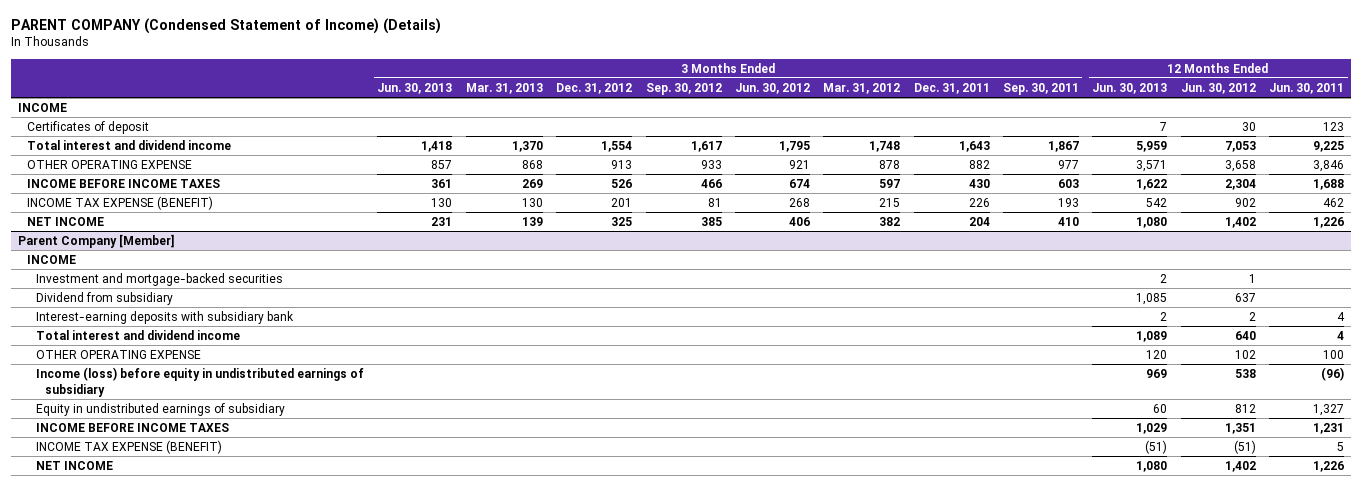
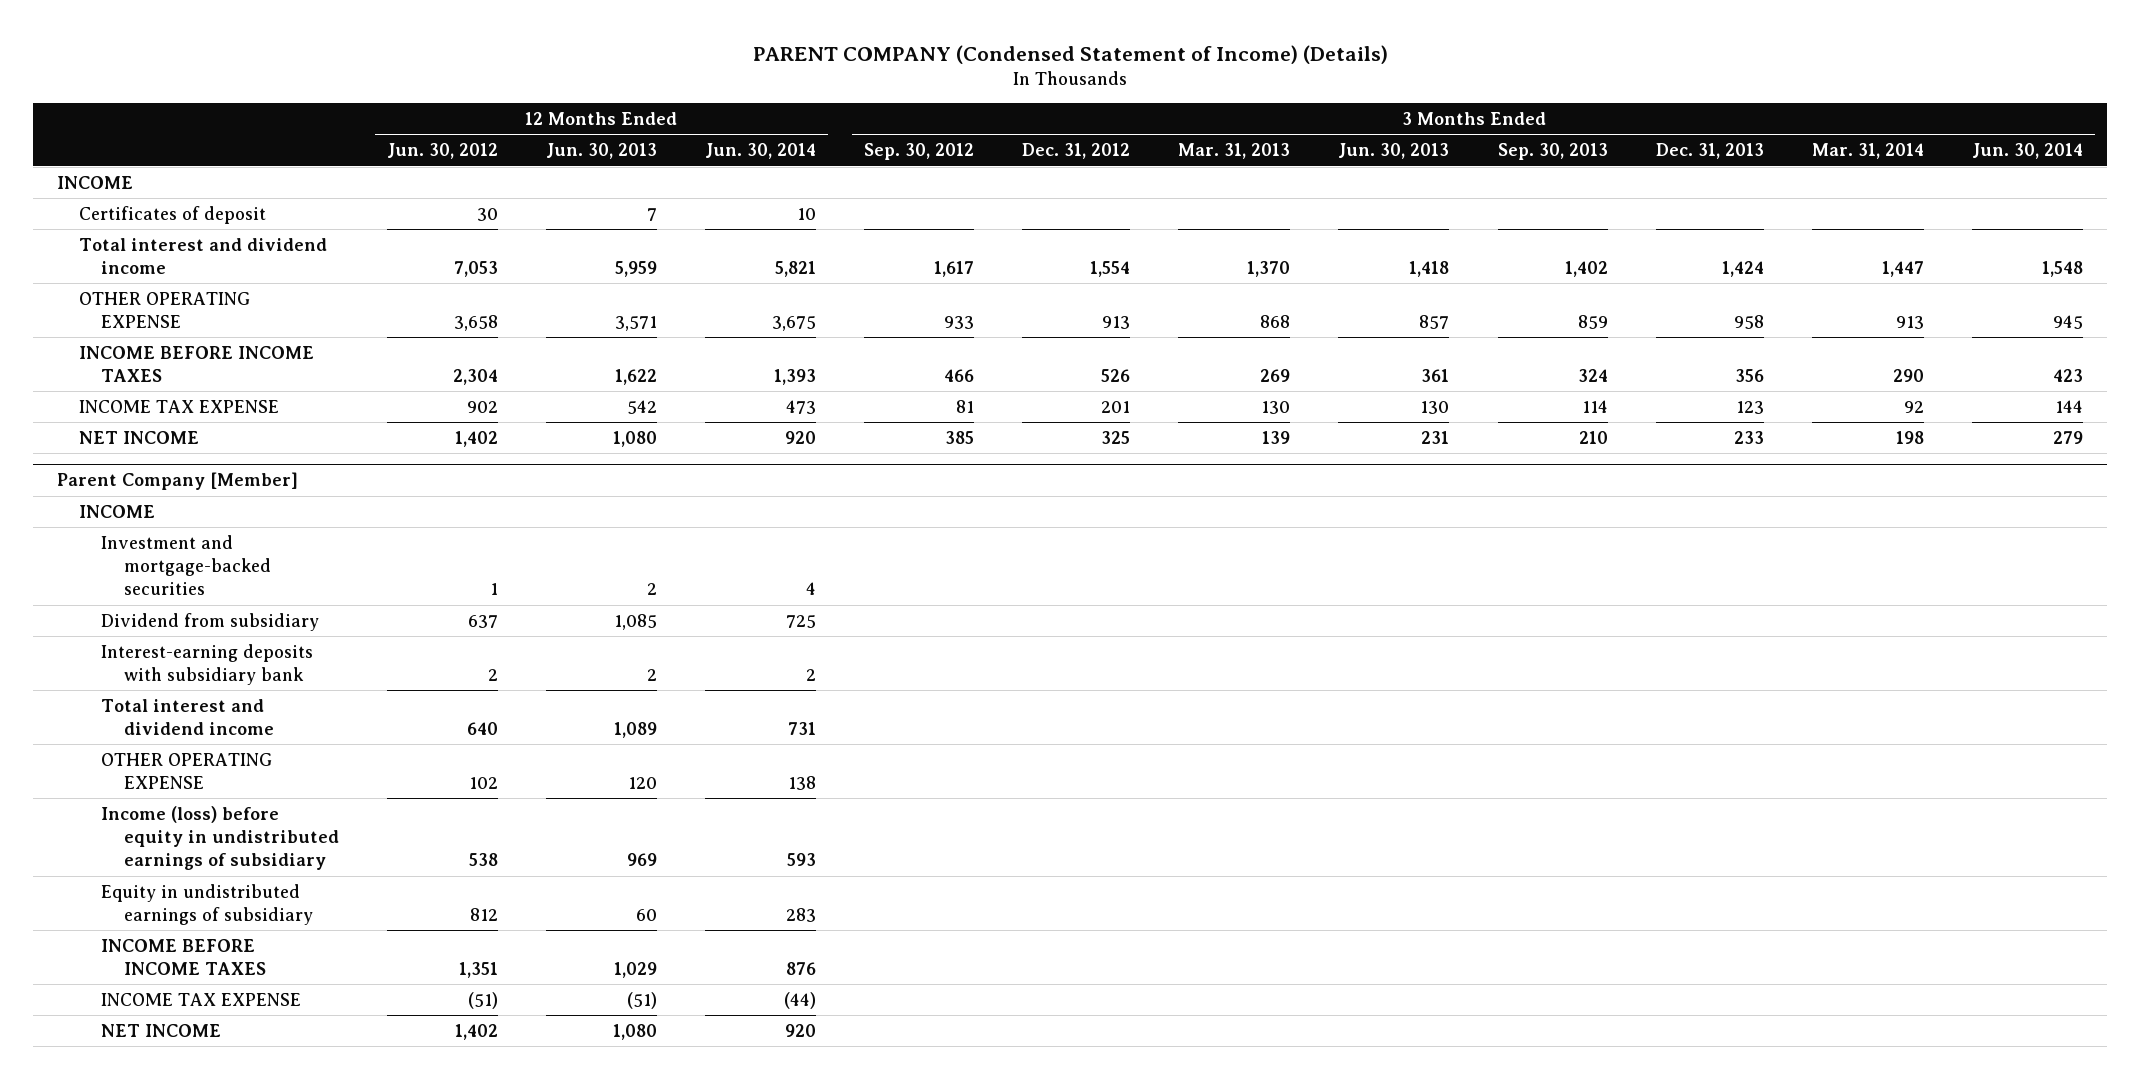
[734,82,810,94] Jun. 30, 2012 -> none
[823,82,901,94] Mar. 31, 2012 -> none
[913,82,990,94] Dec. 31, 2011 -> none
[1003,82,1080,95] Sep. 30, 2011 -> none
[1269,82,1345,94] Jun. 30, 2011 -> none
none -> [705,143,817,160] Jun. 30, 2014
none -> [1497,143,1608,161] Sep. 30, 2013
none -> [1655,143,1764,160] Dec. 31, 2013
none -> [1811,143,1924,160] Mar. 31, 2014
none -> [1971,143,2083,160] Jun. 30, 2014
[26,195,213,210] INCOME TAX EXPENSE (BENEFIT) -> [79,399,280,413] INCOME TAX EXPENSE
[36,439,223,454] INCOME TAX EXPENSE (BENEFIT) -> [101,992,302,1006] INCOME TAX EXPENSE

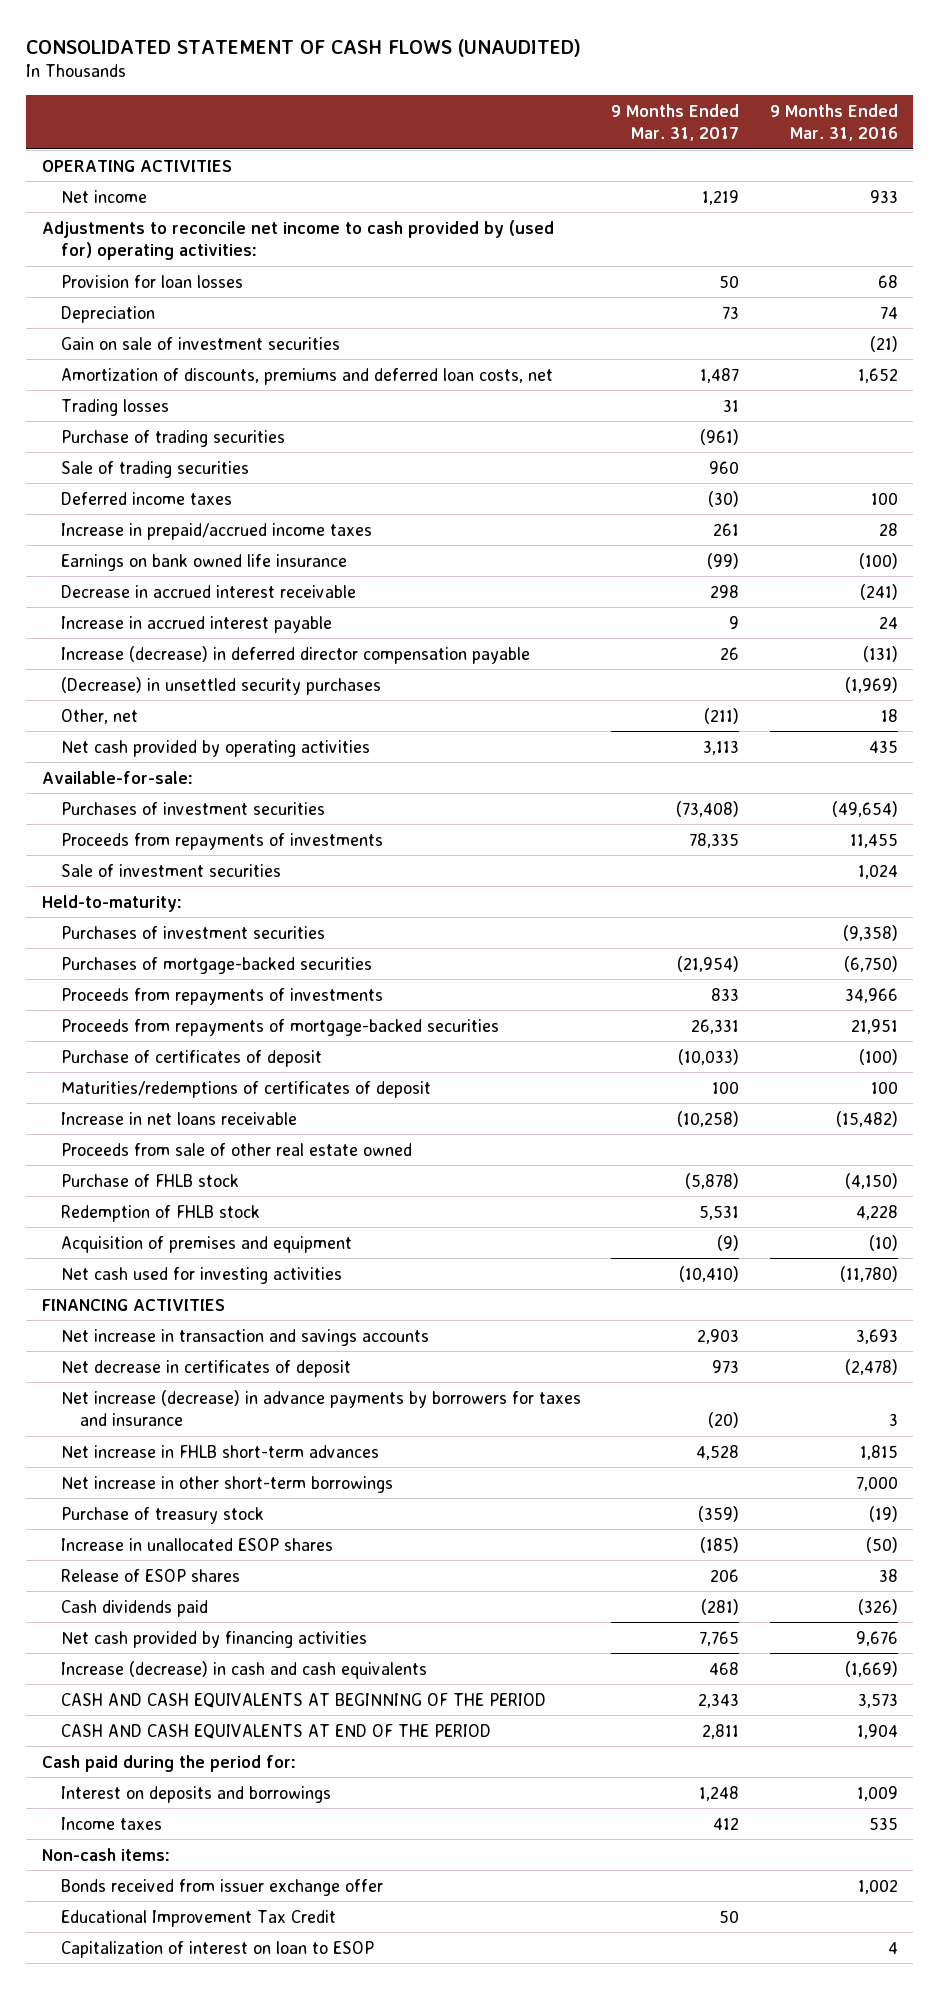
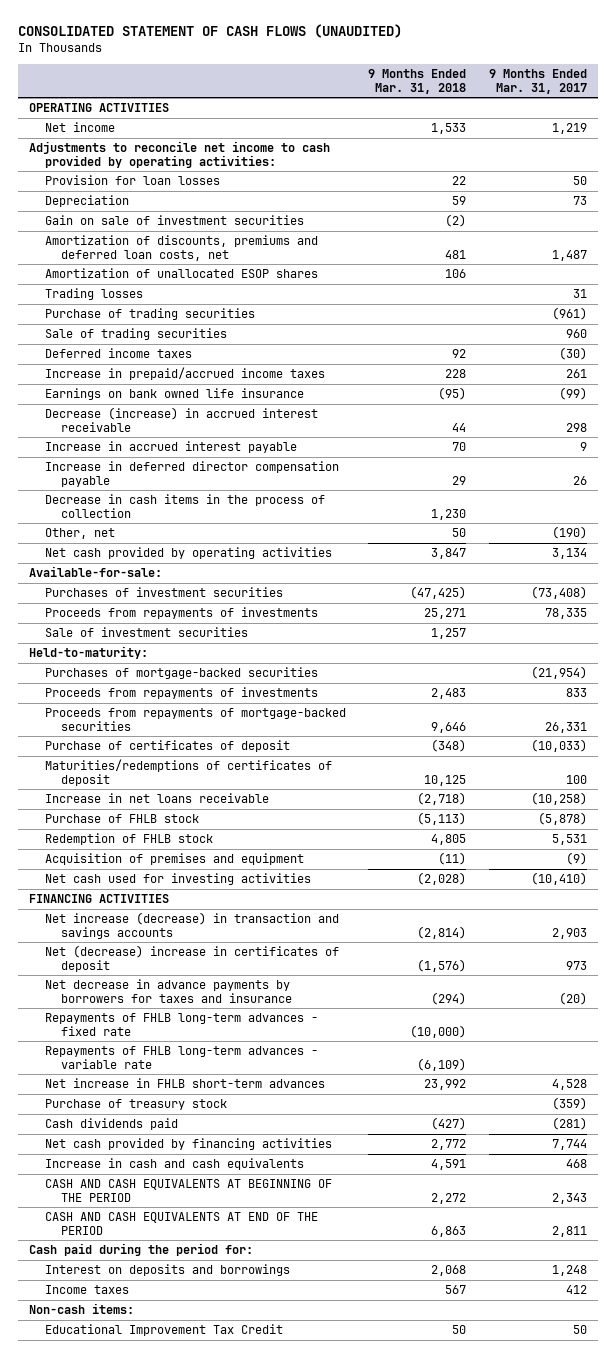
[769,103,898,142] 9 Months Ended Mar. 31, 2016 -> none
none -> [368,68,467,94] 9 Months Ended Mar. 31, 2018
[41,219,554,261] Adjustments to reconcile net income to cash provided by (used for) operating activities: -> [28,141,330,169] Adjustments to reconcile net income to cash provided by operating activities:
none -> [44,268,318,279] Amortization of unallocated ESOP shares
[60,584,356,598] Decrease in accrued interest receivable -> [44,407,318,433] Decrease (increase) in accrued interest receivable
[60,676,381,695] (Decrease) in unsettled security purchases -> none
[60,645,530,664] Increase (decrease) in deferred director compensation payable -> [44,461,339,488] Increase in deferred director compensation payable
none -> [44,494,325,519] Decrease in cash items in the process of collection
[704,707,740,724] (211) -> [551,526,587,540] (190)
[703,739,740,755] 3,113 -> [551,548,587,560] 3,134
[60,925,325,939] Purchases of investment securities -> none
[60,1142,412,1156] Proceeds from sale of other real estate owned -> none
[60,1328,429,1346] Net increase in transaction and savings accounts -> [44,912,339,940] Net increase (decrease) in transaction and savings accounts
[60,1359,351,1377] Net decrease in certificates of deposit -> [44,945,339,973] Net (decrease) increase in certificates of deposit
[60,1389,581,1427] Net increase (decrease) in advance payments by borrowers for taxes and insurance -> [44,979,292,1004] Net decrease in advance payments by borrowers for taxes and insurance
none -> [44,1013,318,1037] Repayments of FHLB long-term advances - fixed rate
none -> [44,1046,318,1070] Repayments of FHLB long-term advances - variable rate
[60,1475,393,1493] Net increase in other short-term borrowings -> none
[60,1537,333,1551] Increase in unallocated ESOP shares -> none
[60,1568,240,1582] Release of ESOP shares -> none
[699,1630,740,1646] 7,765 -> [551,1139,587,1151] 7,744
[60,1660,427,1679] Increase (decrease) in cash and cash equivalents -> [44,1158,304,1171] Increase in cash and cash equivalents
[60,1878,383,1896] Bonds received from issuer exchange offer -> none
[60,1940,374,1958] Capitalization of interest on loan to ESOP -> none

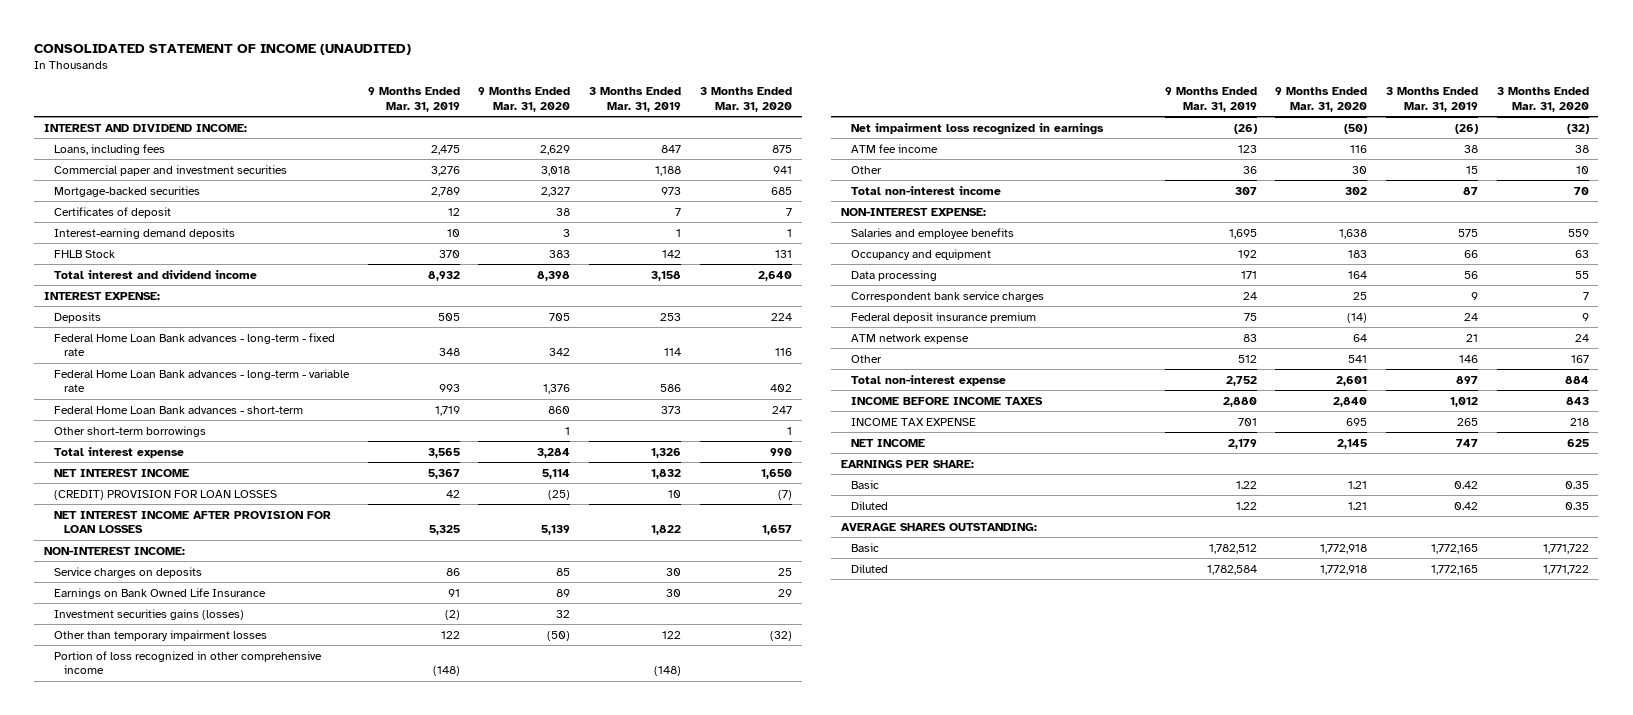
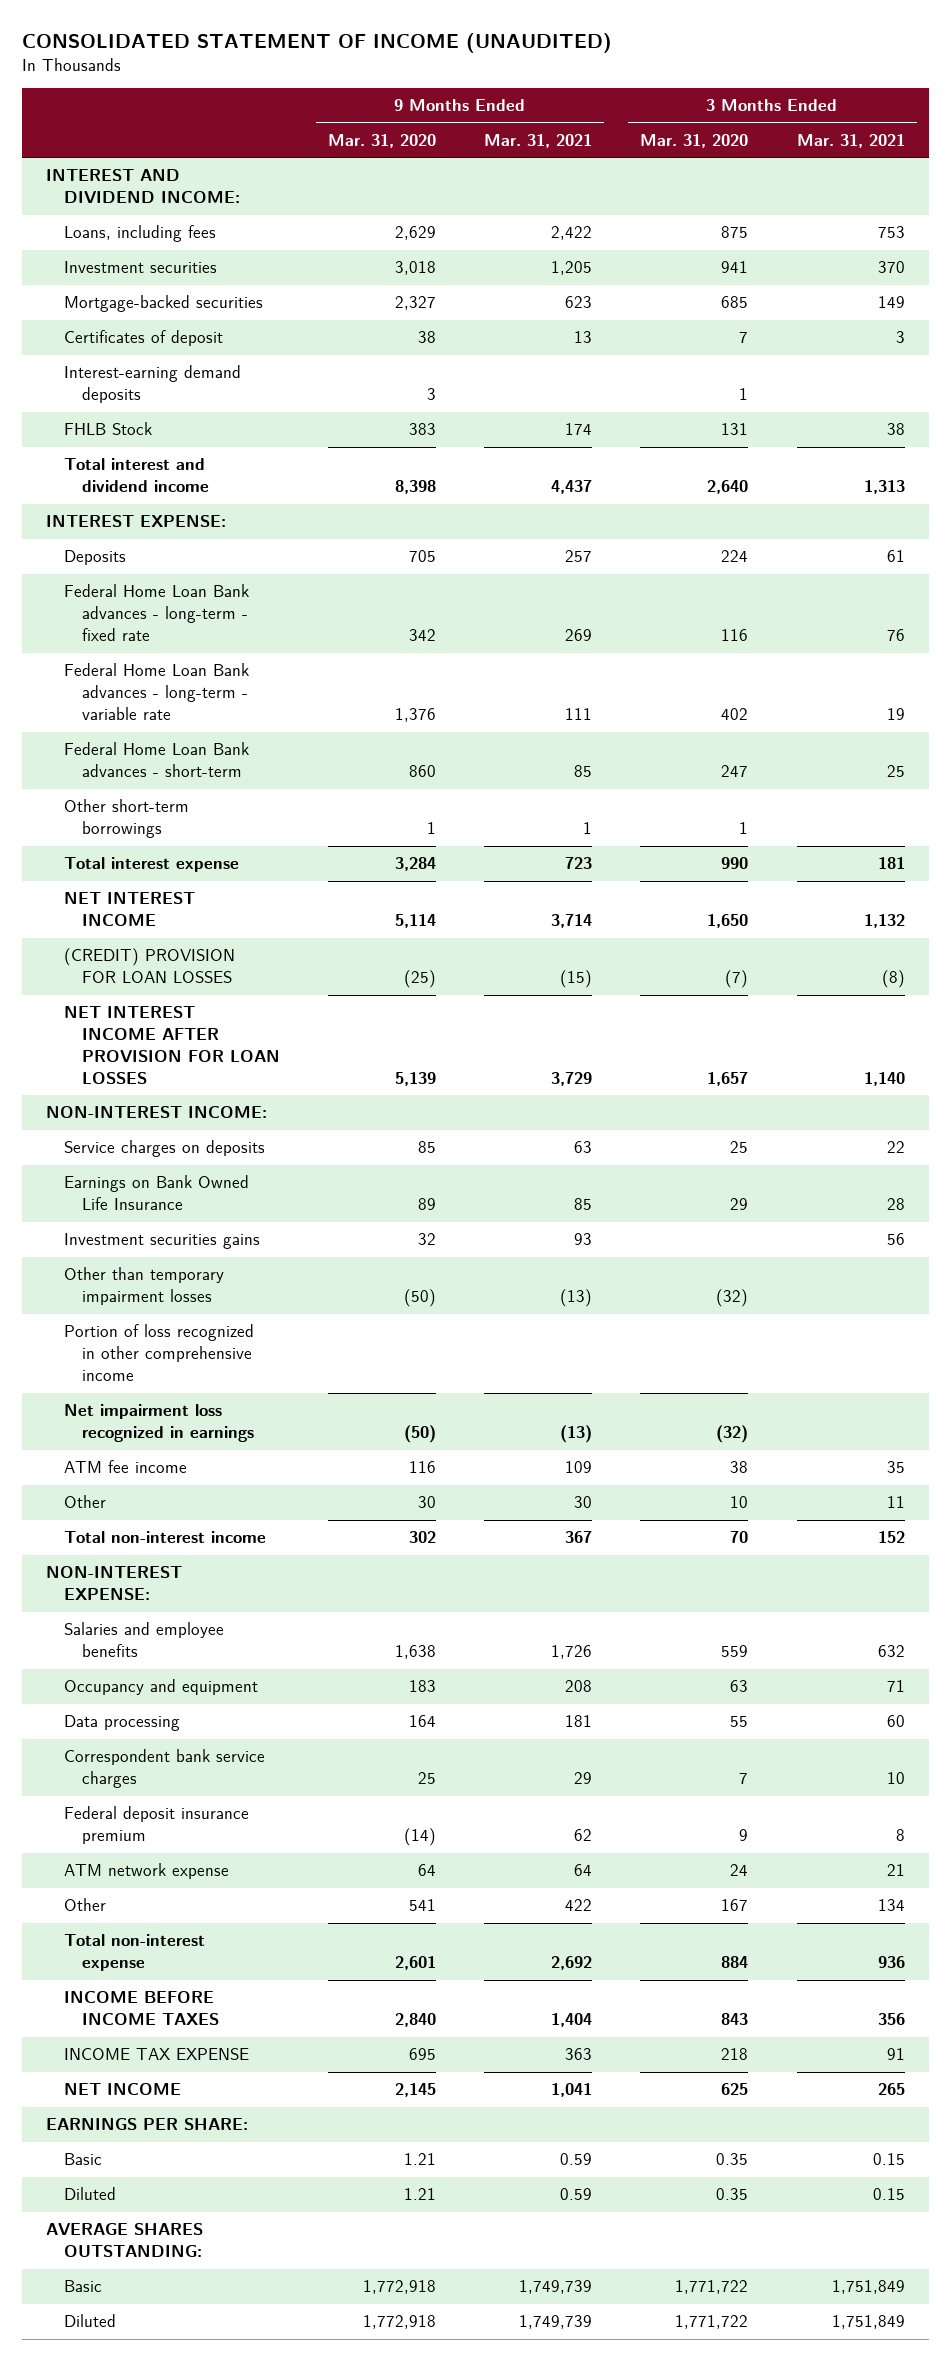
[367,87,460,112] 9 Months Ended Mar. 31, 2019 -> none
[589,87,682,112] 3 Months Ended Mar. 31, 2019 -> none
none -> [484,133,593,148] Mar. 31, 2021
none -> [796,133,905,148] Mar. 31, 2021
[53,164,287,176] Commercial paper and investment securities -> [63,261,217,274] Investment securities
[53,608,244,620] Investment securities gains (losses) -> [63,1233,260,1250] Investment securities gains

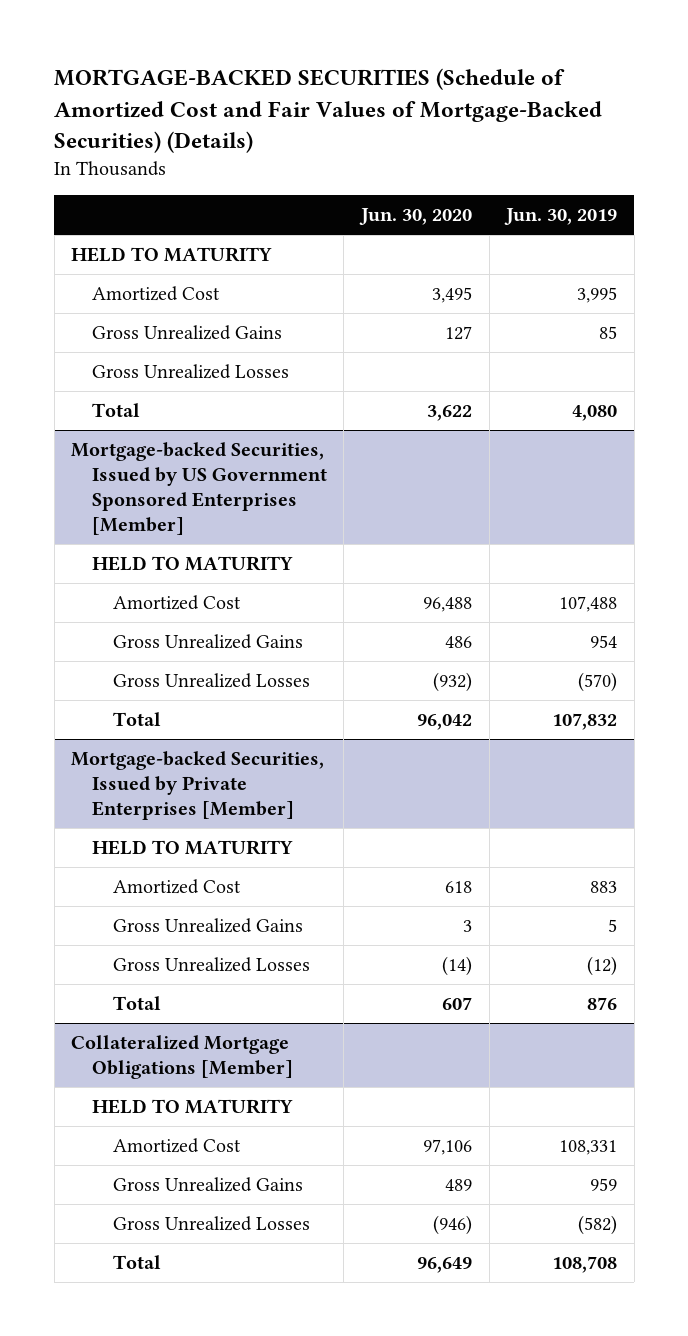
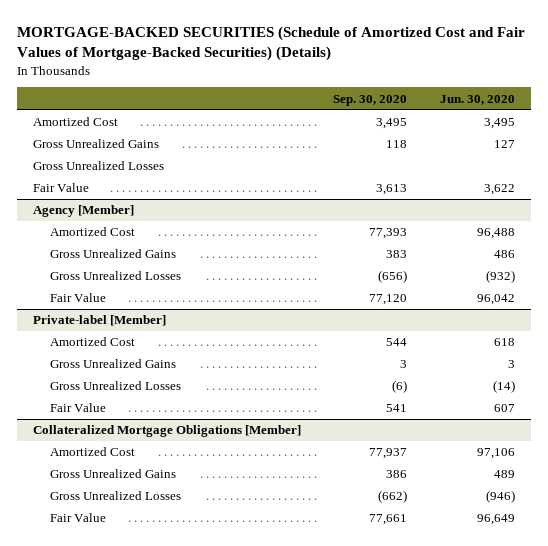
[504,208,618,226] Jun. 30, 2019 -> none
none -> [333,94,408,106] Sep. 30, 2020
[71,247,273,263] HELD TO MATURITY -> none
[91,556,293,572] HELD TO MATURITY -> none
[91,403,140,418] Total -> [33,183,90,193] Fair Value
[71,442,327,535] Mortgage-backed Securities, Issued by US Government Sponsored Enterprises [Member] -> [33,205,135,218] Agency [Member]
[91,840,293,856] HELD TO MATURITY -> none
[112,712,161,727] Total -> [50,293,107,303] Fair Value
[71,751,325,820] Mortgage-backed Securities, Issued by Private Enterprises [Member] -> [33,315,167,327] Private-label [Member]
[112,996,161,1011] Total -> [50,403,107,413] Fair Value
[91,1099,293,1115] HELD TO MATURITY -> none
[112,1255,161,1270] Total -> [50,513,107,523] Fair Value

